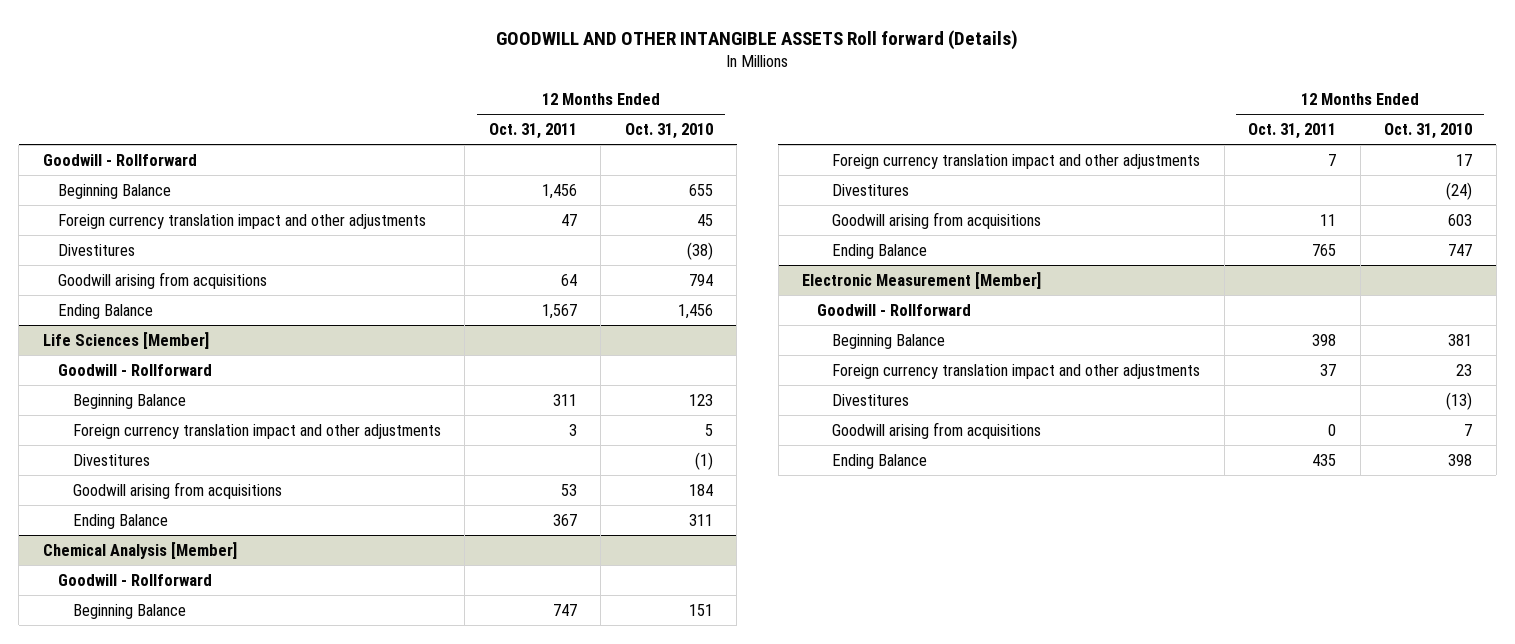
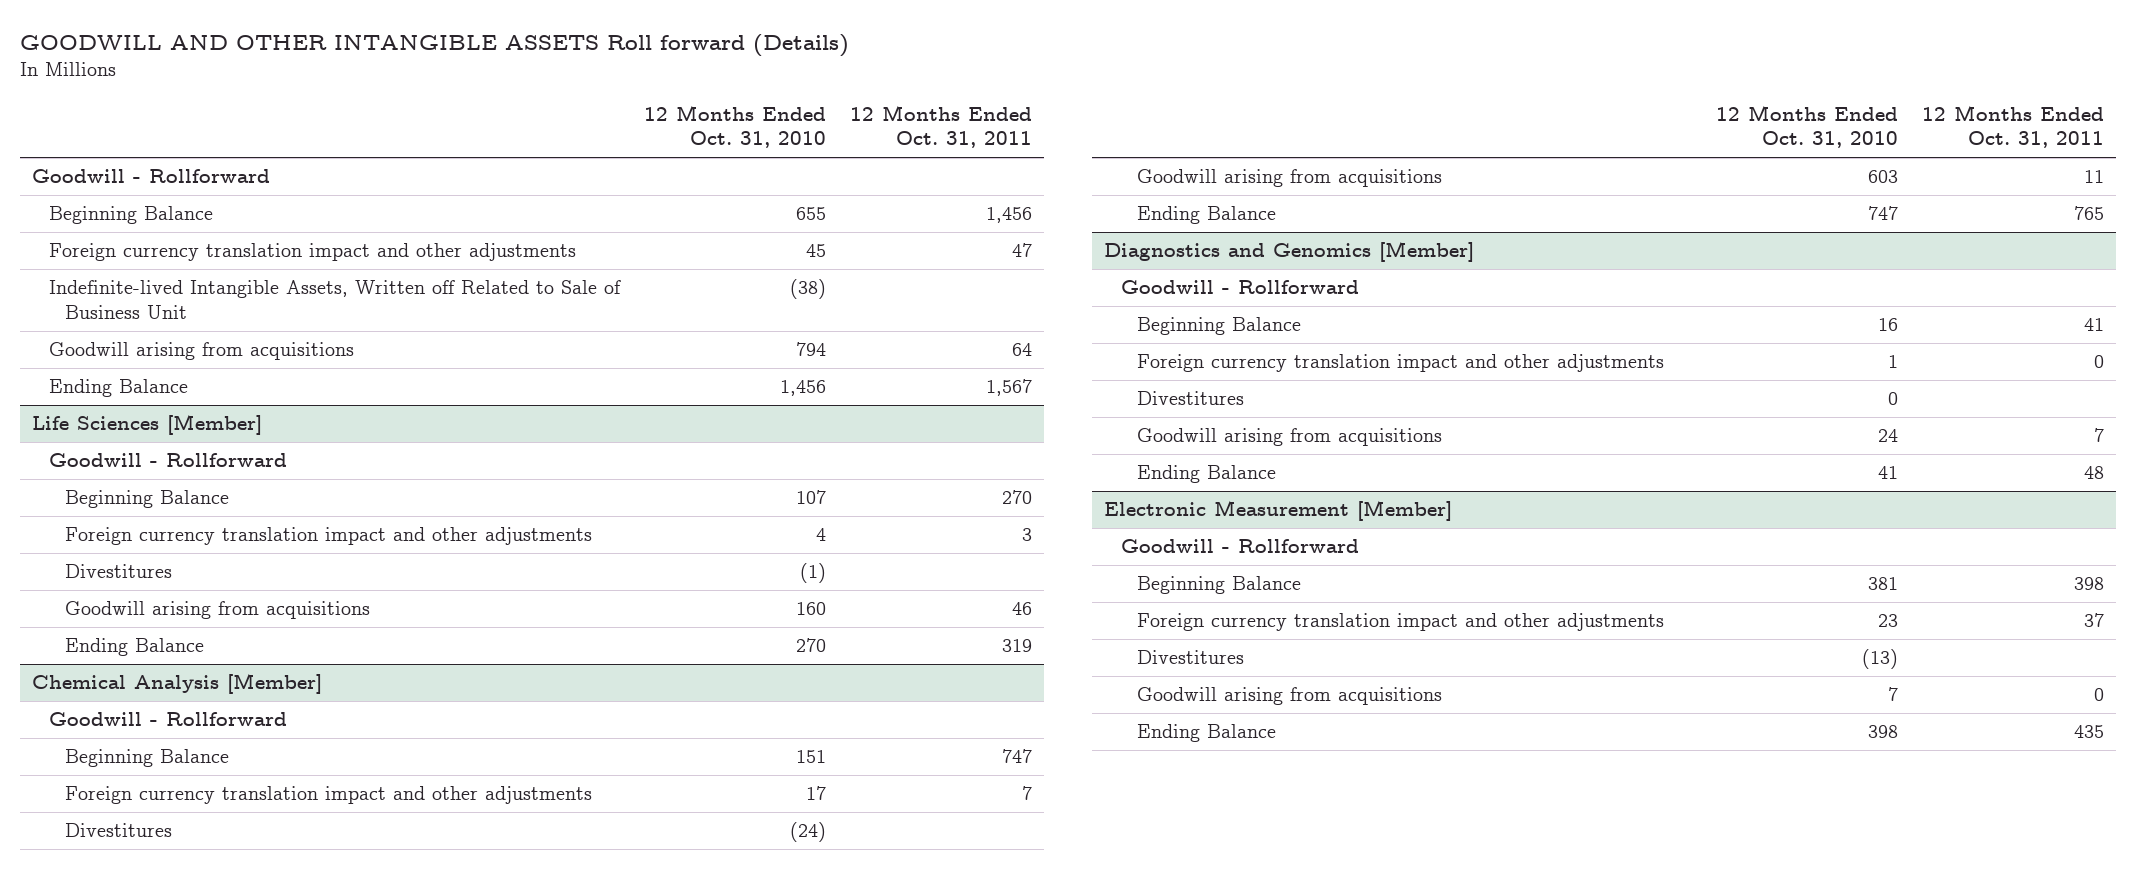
[57,244,135,257] Divestitures -> none
none -> [48,280,621,319] Indefinite-lived Intangible Assets, Written off Related to Sale of Business Unit
[552,394,577,407] 311 -> [1001,490,1032,505] 270
[688,394,713,407] 123 -> [795,490,826,505] 107
[704,424,713,437] 5 -> [815,528,826,542] 4
[560,484,577,497] 53 -> [1011,602,1032,616] 46
[688,484,713,497] 184 -> [795,602,826,616] 160
[552,514,577,527] 367 -> [1001,639,1032,653] 319
[688,514,713,527] 311 -> [795,638,826,653] 270
none -> [1104,241,1475,263] Diagnostics and Genomics [Member]
none -> [1120,280,1359,295] Goodwill - Rollforward
none -> [1137,317,1302,336] Beginning Balance
none -> [1137,354,1665,373] Foreign currency translation impact and other adjustments
none -> [1137,391,1245,406] Divestitures
none -> [1137,428,1443,447] Goodwill arising from acquisitions
none -> [1137,465,1277,484] Ending Balance

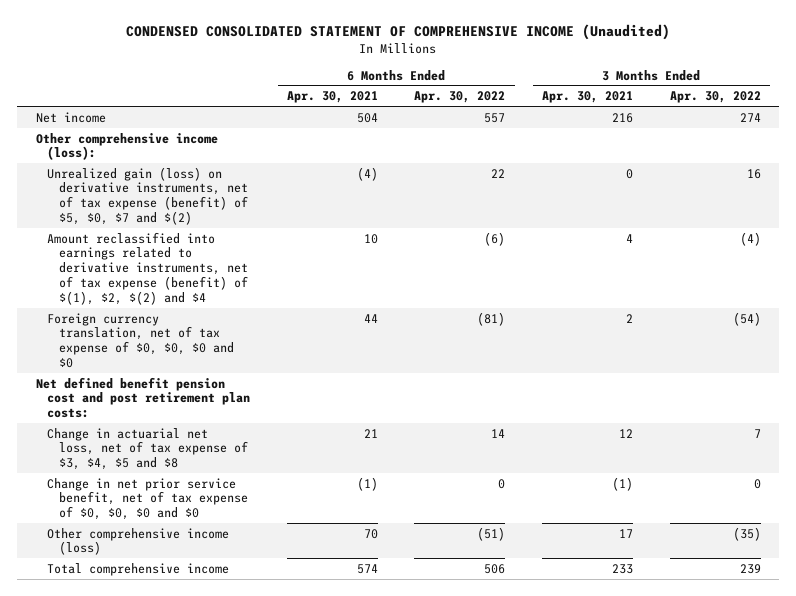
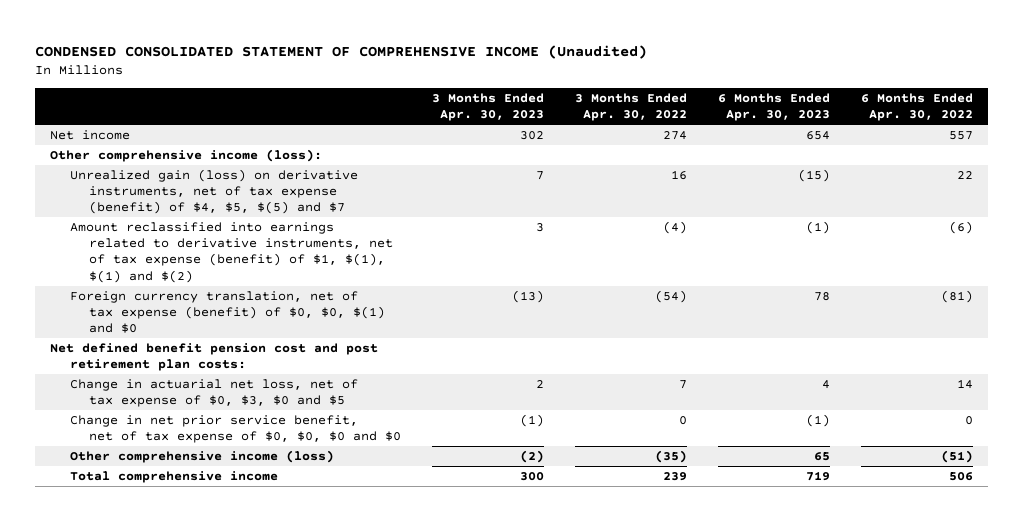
[286,91,378,104] Apr. 30, 2021 -> none
[542,91,634,104] Apr. 30, 2021 -> none
none -> [432,92,545,121] 3 Months Ended Apr. 30, 2023
none -> [717,92,830,121] 6 Months Ended Apr. 30, 2023
[47,166,249,225] Unrealized gain (loss) on derivative instruments, net of tax expense (benefit) of $5, $0, $7 and $(2) -> [69,169,358,215] Unrealized gain (loss) on derivative instruments, net of tax expense (benefit) of $4, $5, $(5) and $7
[47,231,249,305] Amount reclassified into earnings related to derivative instruments, net of tax expense (benefit) of $(1), $2, $(2) and $4 -> [69,222,394,283] Amount reclassified into earnings related to derivative instruments, net of tax expense (benefit) of $1, $(1), $(1) and $(2)
[47,312,235,368] Foreign currency translation, net of tax expense of $0, $0, $0 and $0 -> [69,291,386,334] Foreign currency translation, net of tax expense (benefit) of $0, $0, $(1) and $0
[47,427,249,471] Change in actuarial net loss, net of tax expense of $3, $4, $5 and $8 -> [69,379,358,408] Change in actuarial net loss, net of tax expense of $0, $3, $0 and $5

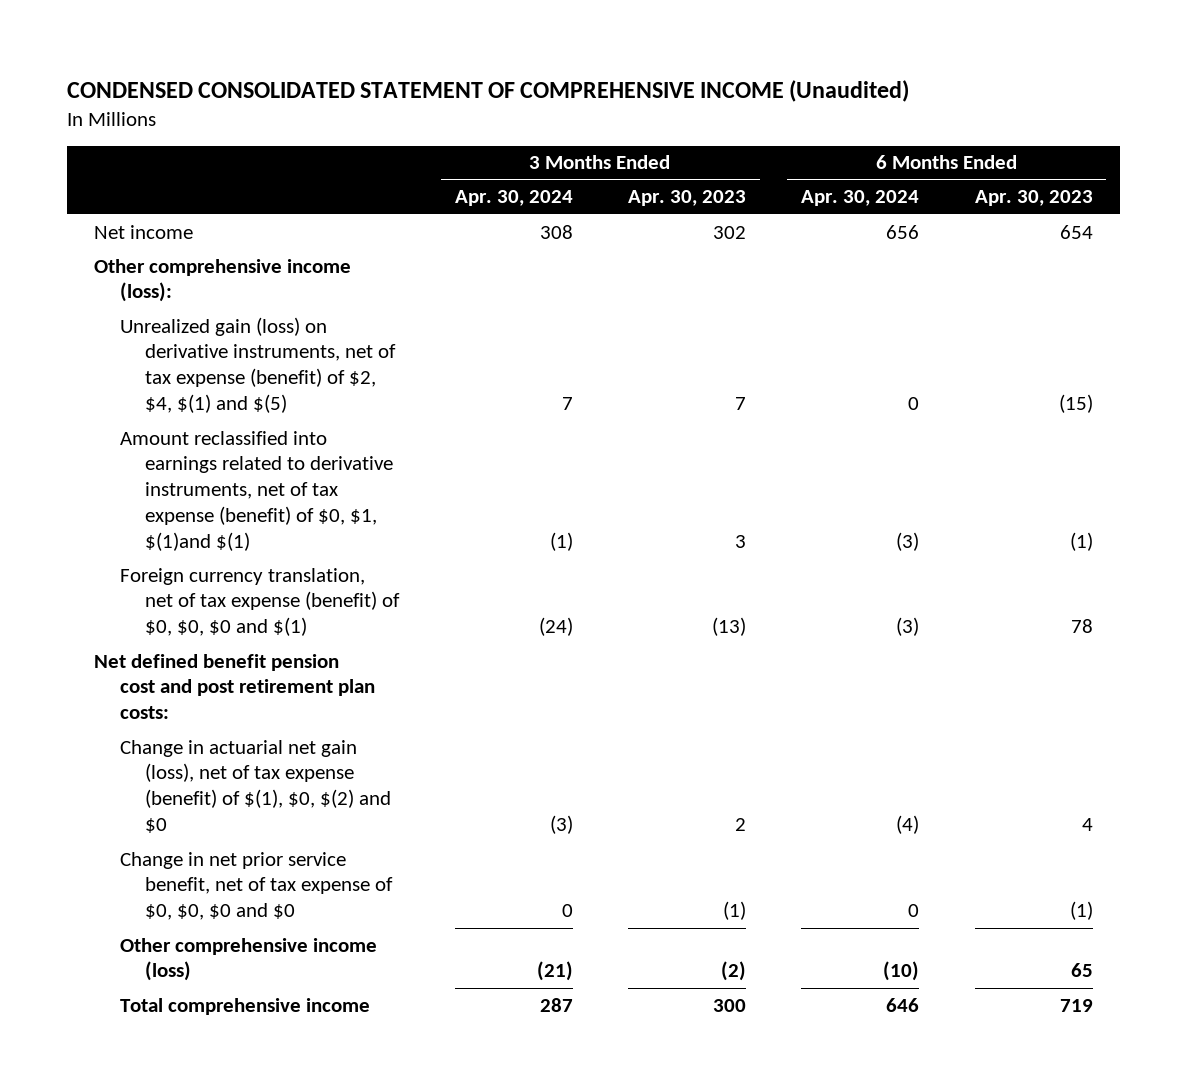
[574,92,687,121] 3 Months Ended Apr. 30, 2022 -> none
[860,92,973,121] 6 Months Ended Apr. 30, 2022 -> none
none -> [454,190,573,207] Apr. 30, 2024
none -> [801,190,920,207] Apr. 30, 2024
[69,169,358,215] Unrealized gain (loss) on derivative instruments, net of tax expense (benefit) of $4, $5, $(5) and $7 -> [119,316,397,414] Unrealized gain (loss) on derivative instruments, net of tax expense (benefit) of $2, $4, $(1) and $(5)
[69,222,394,283] Amount reclassified into earnings related to derivative instruments, net of tax expense (benefit) of $1, $(1), $(1) and $(2) -> [119,430,394,552] Amount reclassified into earnings related to derivative instruments, net of tax expense (benefit) of $0, $1, $(1)and $(1)
[69,291,386,334] Foreign currency translation, net of tax expense (benefit) of $0, $0, $(1) and $0 -> [119,567,401,637] Foreign currency translation, net of tax expense (benefit) of $0, $0, $0 and $(1)
[69,379,358,408] Change in actuarial net loss, net of tax expense of $0, $3, $0 and $5 -> [119,739,392,834] Change in actuarial net gain (loss), net of tax expense (benefit) of $(1), $0, $(2) and $0

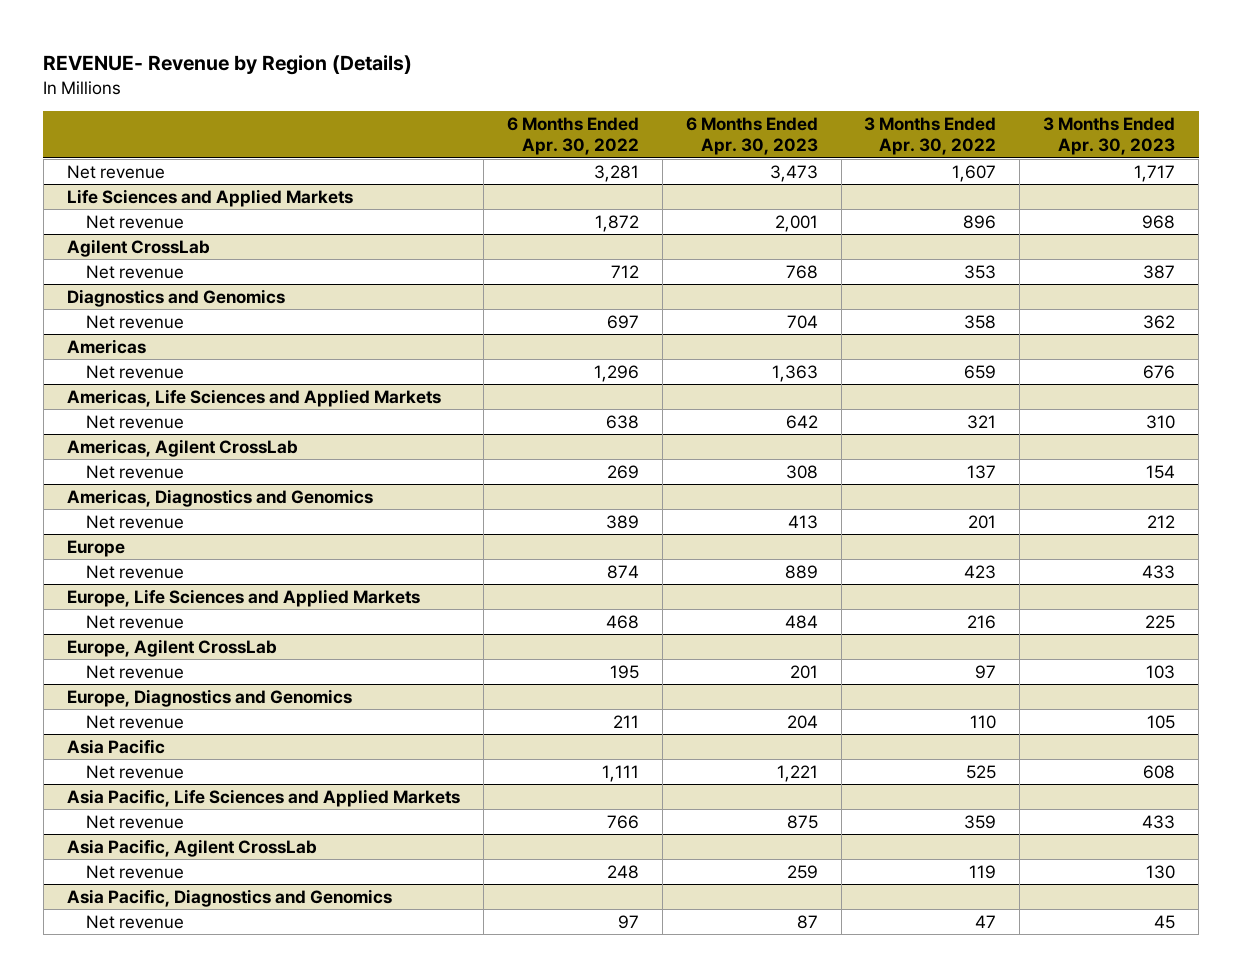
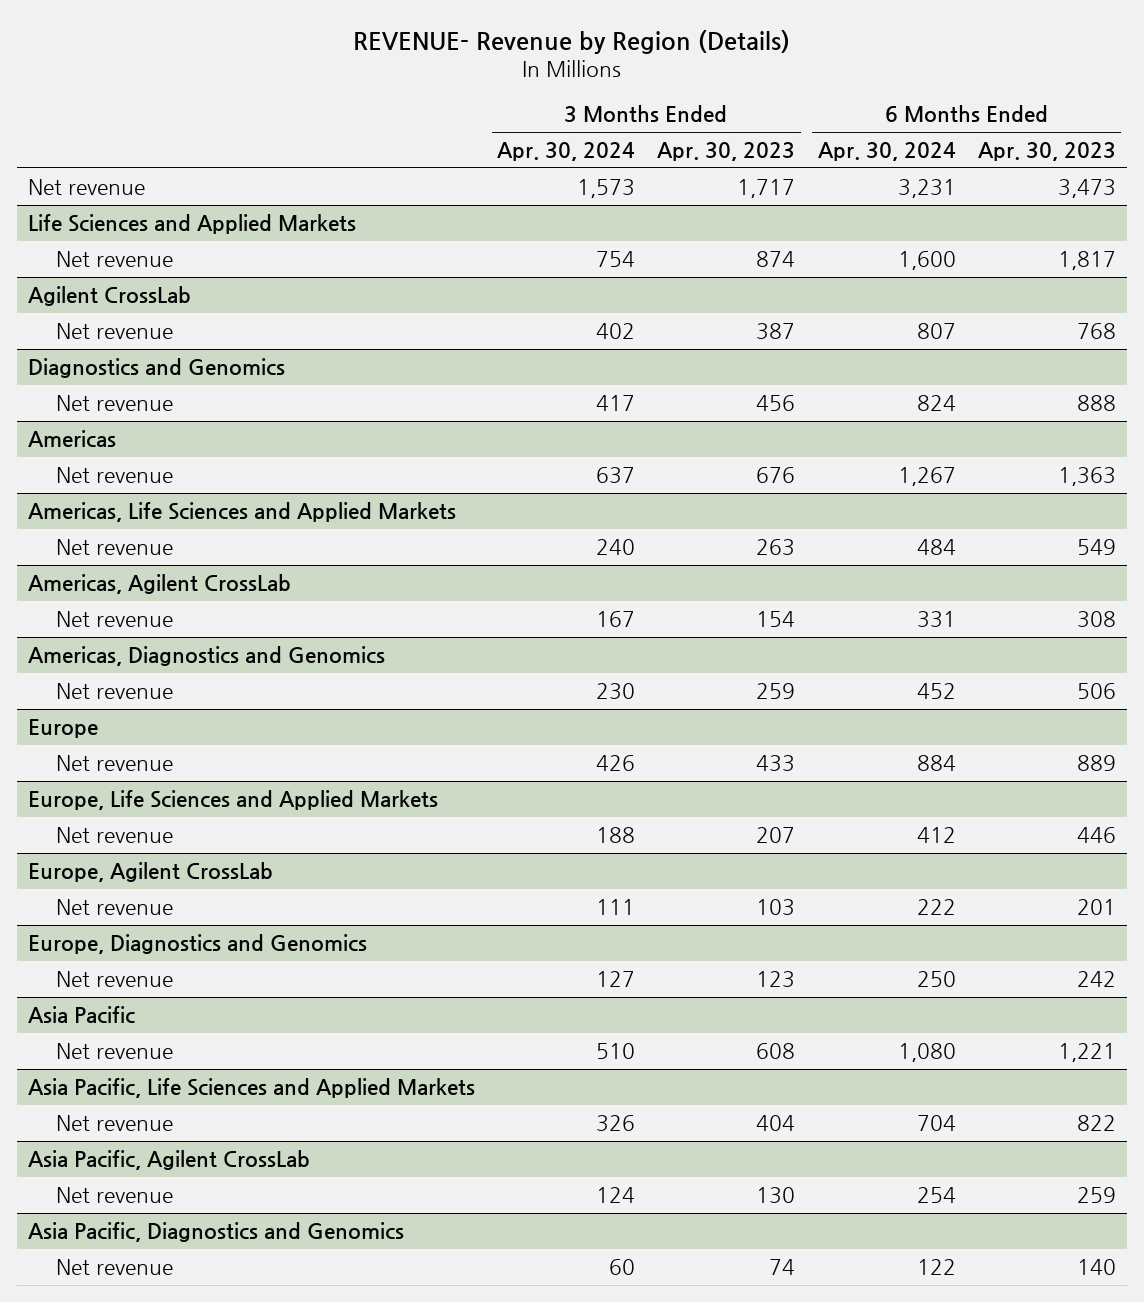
[506,117,639,156] 6 Months Ended Apr. 30, 2022 -> none
[864,117,997,156] 3 Months Ended Apr. 30, 2022 -> none
none -> [497,141,636,161] Apr. 30, 2024
none -> [817,141,956,161] Apr. 30, 2024
[774,214,818,232] 2,001 -> [1057,250,1116,270] 1,817
[1142,214,1176,229] 968 -> [756,250,796,267] 874
[786,314,818,329] 704 -> [1076,394,1116,411] 888
[1143,314,1176,329] 362 -> [756,394,796,411] 456
[785,414,818,429] 642 -> [1076,538,1116,555] 549
[1146,414,1176,429] 310 -> [756,538,796,556] 263
[787,514,818,529] 413 -> [1076,682,1116,699] 506
[1147,514,1176,528] 212 -> [756,682,796,699] 259
[784,614,818,629] 484 -> [1076,826,1116,843] 446
[1145,614,1176,629] 225 -> [756,826,796,843] 207
[786,714,818,729] 204 -> [1076,970,1116,987] 242
[1147,714,1176,729] 105 -> [756,970,796,988] 123
[786,814,818,829] 875 -> [1076,1114,1116,1131] 822
[1142,814,1176,829] 433 -> [756,1114,796,1131] 404
[796,914,818,929] 87 -> [1076,1258,1116,1275] 140
[1154,914,1176,929] 45 -> [769,1258,796,1275] 74

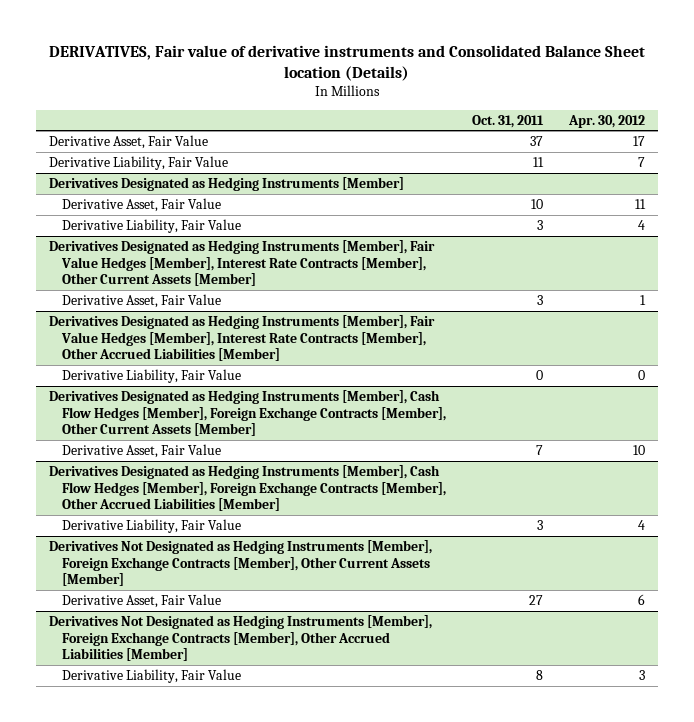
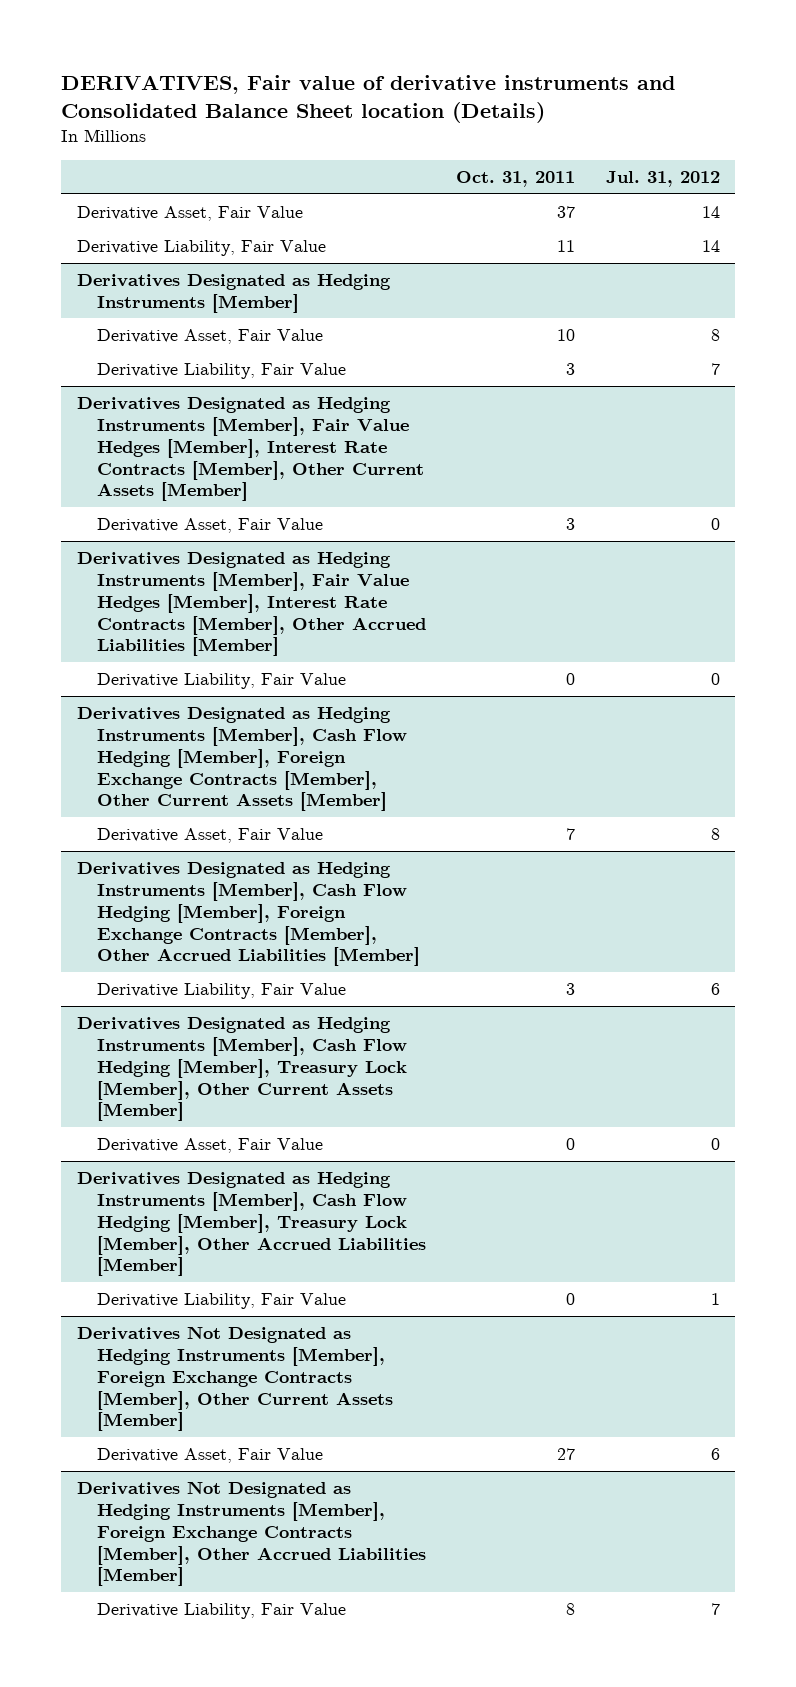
[567,114,645,128] Apr. 30, 2012 -> none
none -> [605,171,720,188] Jul. 31, 2012
[48,390,447,437] Derivatives Designated as Hedging Instruments [Member], Cash Flow Hedges [Member], Foreign Exchange Contracts [Member], Other Current Assets [Member] -> [76,707,407,812] Derivatives Designated as Hedging Instruments [Member], Cash Flow Hedging [Member], Foreign Exchange Contracts [Member], Other Current Assets [Member]
[48,465,447,512] Derivatives Designated as Hedging Instruments [Member], Cash Flow Hedges [Member], Foreign Exchange Contracts [Member], Other Accrued Liabilities [Member] -> [76,862,420,967] Derivatives Designated as Hedging Instruments [Member], Cash Flow Hedging [Member], Foreign Exchange Contracts [Member], Other Accrued Liabilities [Member]
none -> [76,1017,407,1122] Derivatives Designated as Hedging Instruments [Member], Cash Flow Hedging [Member], Treasury Lock [Member], Other Current Assets [Member]
none -> [96,1138,323,1154] Derivative Asset, Fair Value
none -> [76,1172,426,1277] Derivatives Designated as Hedging Instruments [Member], Cash Flow Hedging [Member], Treasury Lock [Member], Other Accrued Liabilities [Member]
none -> [96,1293,346,1310] Derivative Liability, Fair Value

